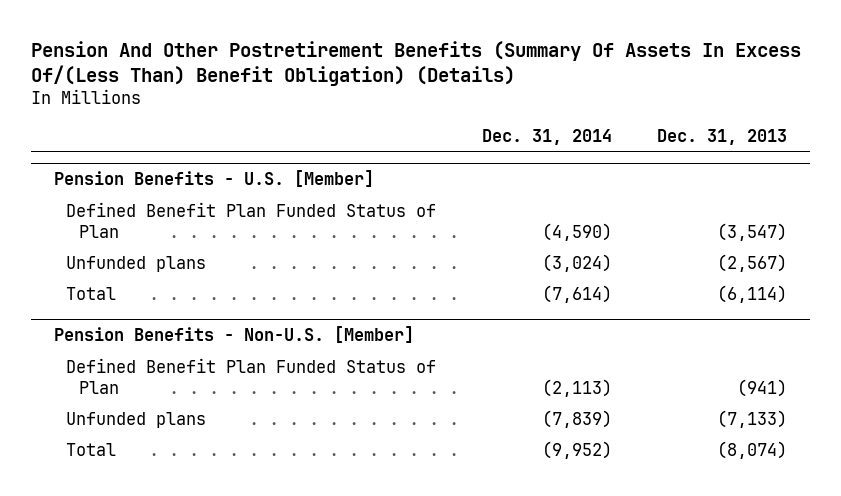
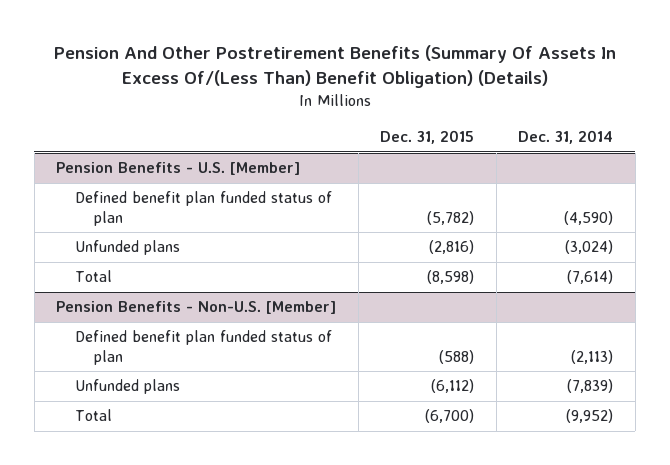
[657,129,788,146] Dec. 31, 2013 -> none
none -> [380,130,475,145] Dec. 31, 2015
[66,201,437,238] Defined Benefit Plan Funded Status of Plan -> [75,191,333,226] Defined benefit plan funded status of plan
[66,357,437,394] Defined Benefit Plan Funded Status of Plan -> [75,330,333,365] Defined benefit plan funded status of plan

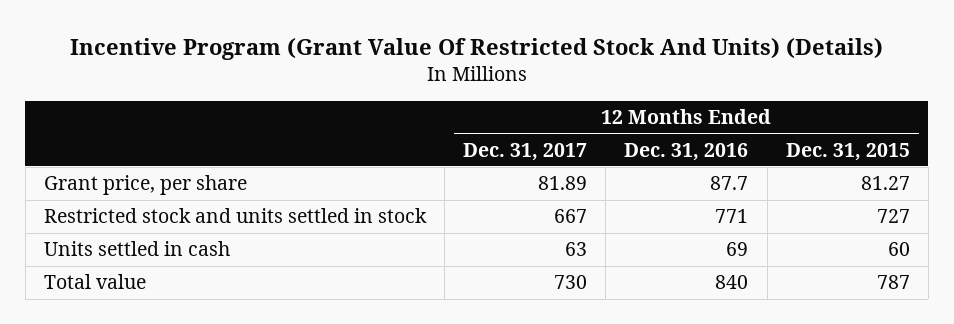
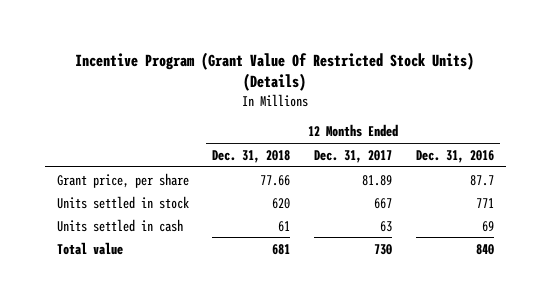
[69,38,883,61] Incentive Program (Grant Value Of Restricted Stock And Units) (Details) -> [75,51,475,92] Incentive Program (Grant Value Of Restricted Stock Units) (Details)
[785,142,910,161] Dec. 31, 2015 -> none
none -> [212,149,291,163] Dec. 31, 2018
[43,208,427,224] Restricted stock and units settled in stock -> [56,195,189,209] Units settled in stock

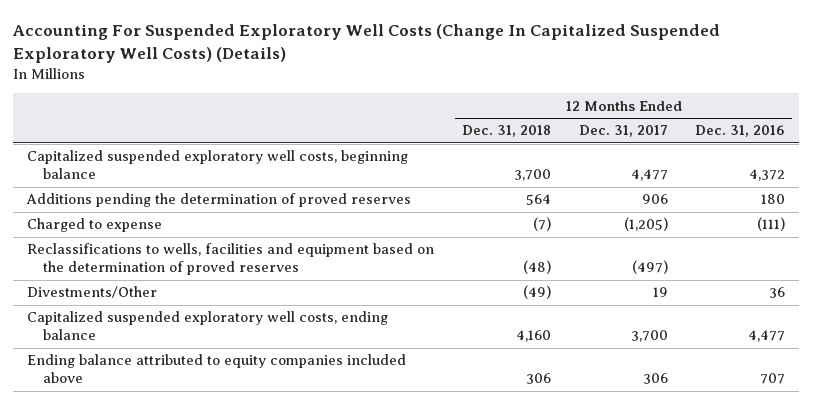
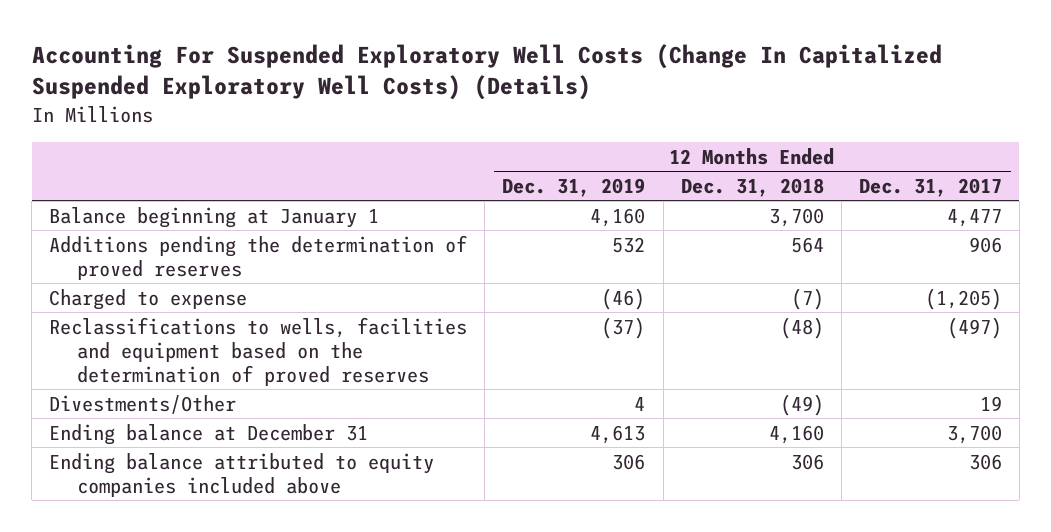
[695,125,786,138] Dec. 31, 2016 -> none
none -> [502,177,646,197] Dec. 31, 2019
[27,150,409,180] Capitalized suspended exploratory well costs, beginning balance -> [49,206,380,228] Balance beginning at January 1
[27,311,389,341] Capitalized suspended exploratory well costs, ending balance -> [49,423,369,445] Ending balance at December 31

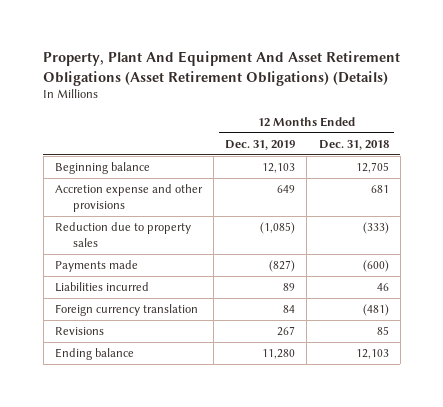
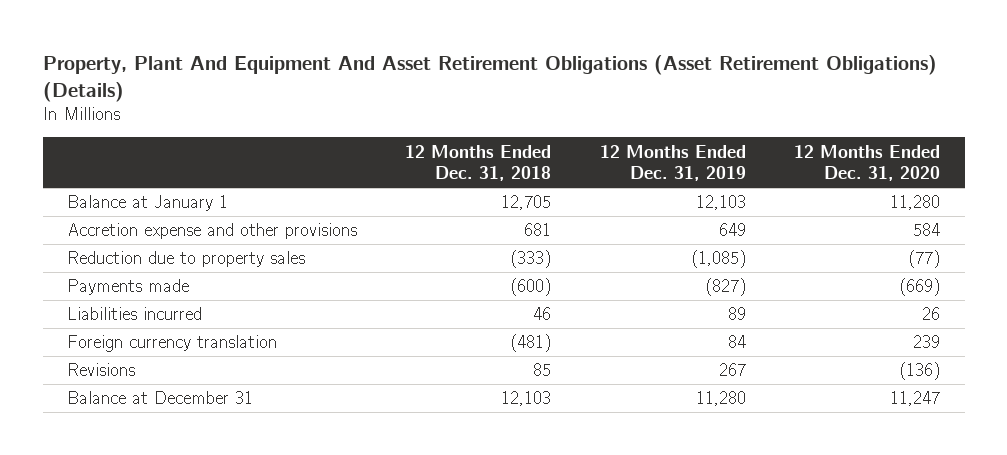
none -> [794,144,941,181] 12 Months Ended Dec. 31, 2020
[54,162,150,175] Beginning balance -> [66,195,228,212] Balance at January 1
[54,348,134,361] Ending balance -> [66,391,253,405] Balance at December 31

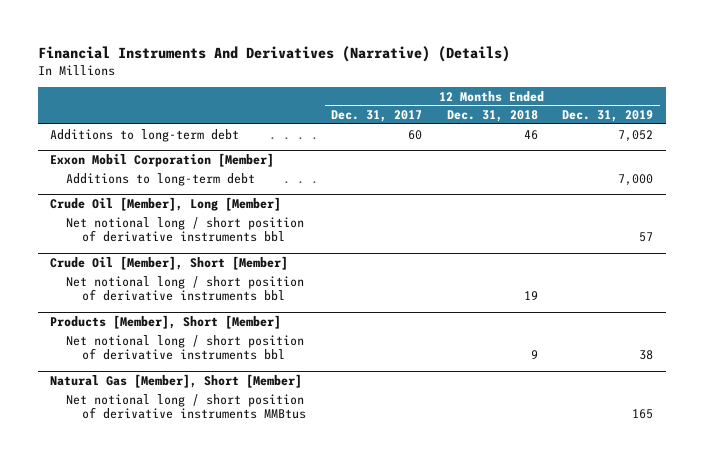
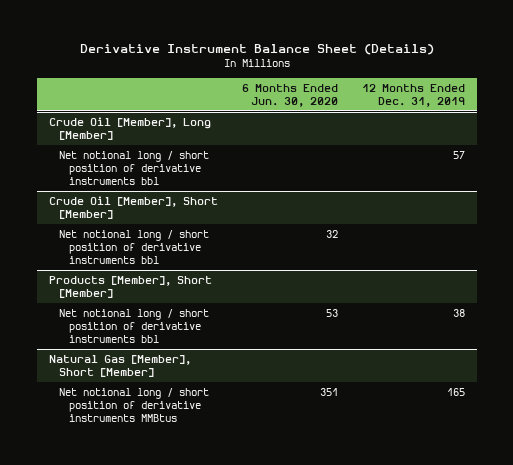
[37,45,510,62] Financial Instruments And Derivatives (Narrative) (Details) -> [79,44,434,56] Derivative Instrument Balance Sheet (Details)
[330,109,422,122] Dec. 31, 2017 -> none
[446,109,538,122] Dec. 31, 2018 -> none
none -> [241,83,338,107] 6 Months Ended Jun. 30, 2020
[50,128,240,142] Additions to long-term debt -> none
[50,152,275,167] Exxon Mobil Corporation [Member] -> none
[66,172,256,186] Additions to long-term debt -> none

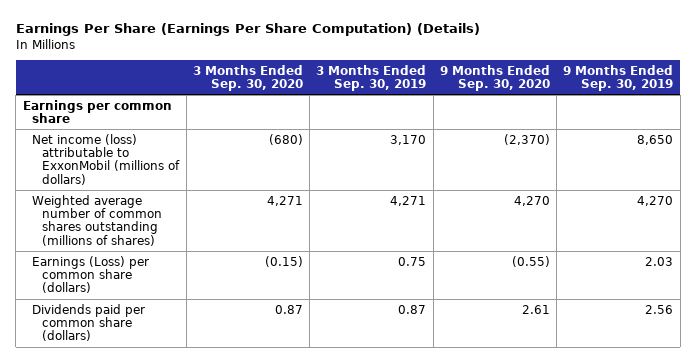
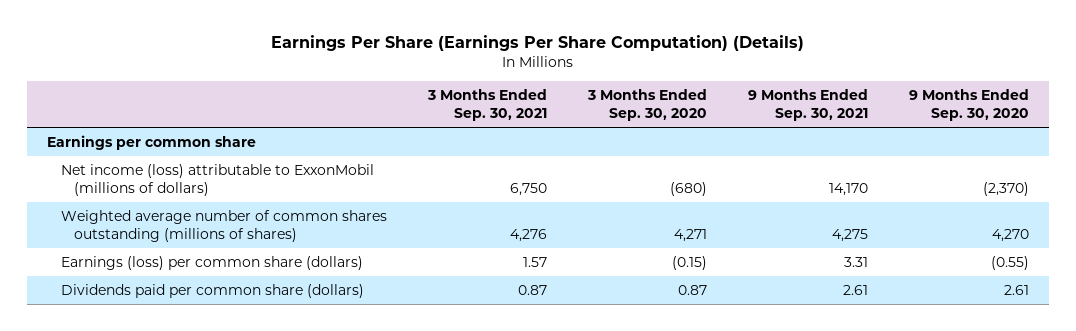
[316,64,427,92] 3 Months Ended Sep. 30, 2019 -> none
[563,64,674,92] 9 Months Ended Sep. 30, 2019 -> none
none -> [426,89,547,121] 3 Months Ended Sep. 30, 2021
none -> [747,89,868,121] 9 Months Ended Sep. 30, 2021
[32,255,150,294] Earnings (Loss) per common share (dollars) -> [60,256,363,271] Earnings (loss) per common share (dollars)

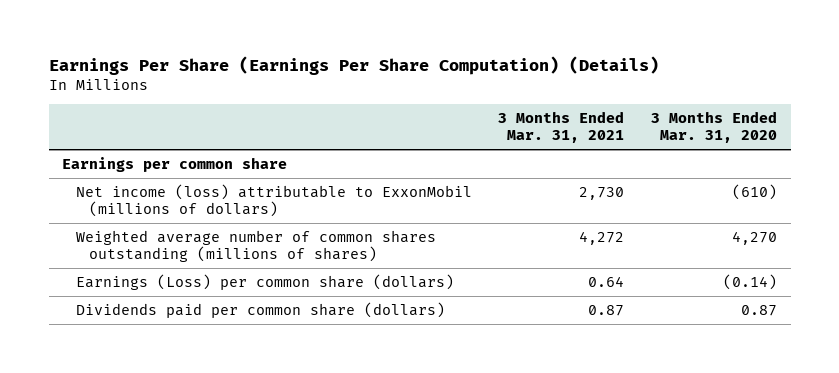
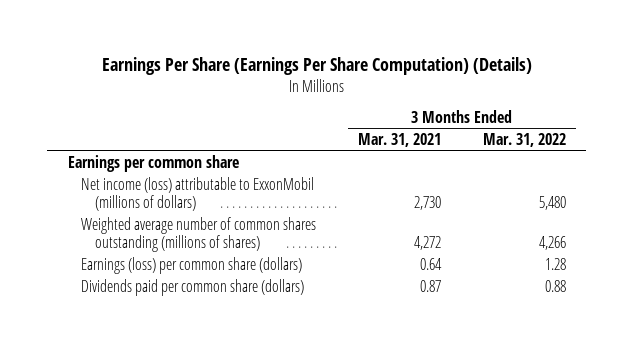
[651,111,778,144] 3 Months Ended Mar. 31, 2020 -> none
none -> [482,133,566,148] Mar. 31, 2022
[75,273,454,290] Earnings (Loss) per common share (dollars) -> [81,257,303,275] Earnings (loss) per common share (dollars)

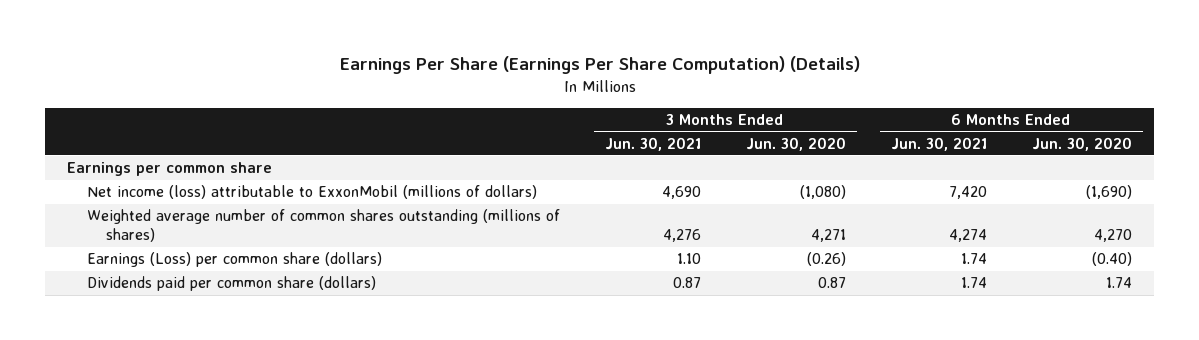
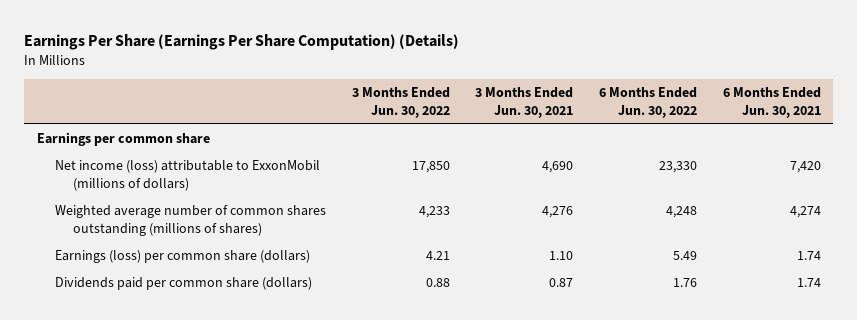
[745,136,846,151] Jun. 30, 2020 -> none
[1031,136,1132,151] Jun. 30, 2020 -> none
none -> [351,87,450,118] 3 Months Ended Jun. 30, 2022
none -> [598,87,697,118] 6 Months Ended Jun. 30, 2022
[86,252,382,268] Earnings (Loss) per common share (dollars) -> [54,250,310,264] Earnings (loss) per common share (dollars)

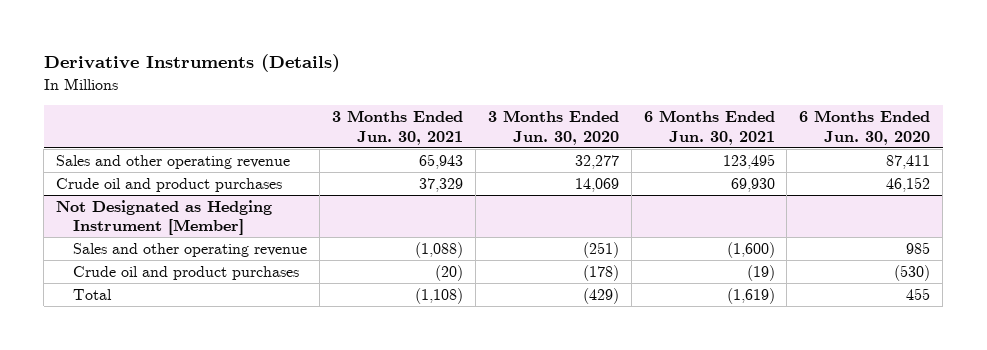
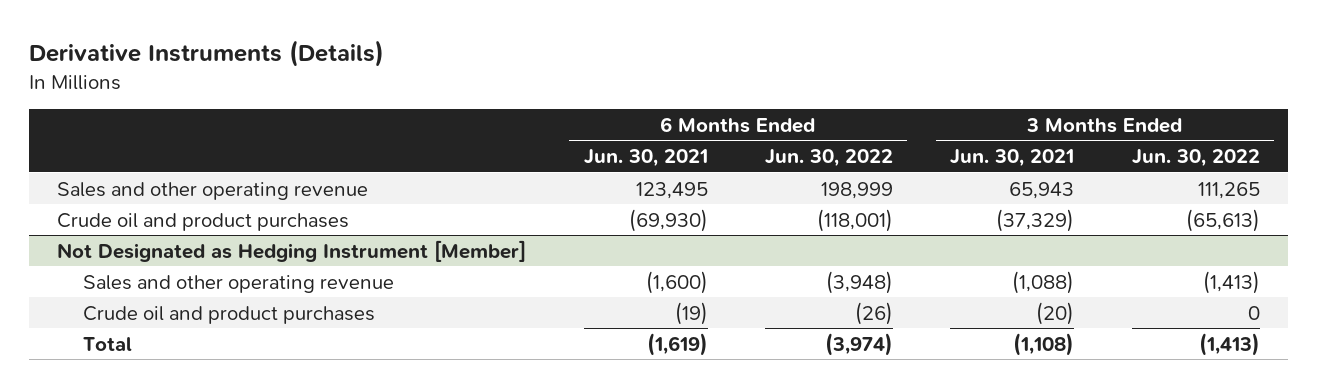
[487,110,619,145] 3 Months Ended Jun. 30, 2020 -> none
[799,110,931,145] 6 Months Ended Jun. 30, 2020 -> none
none -> [765,149,894,168] Jun. 30, 2022
none -> [1131,149,1260,168] Jun. 30, 2022
[419,177,464,192] 37,329 -> [996,208,1075,232] (37,329)
[730,177,775,192] 69,930 -> [628,208,708,232] (69,930)

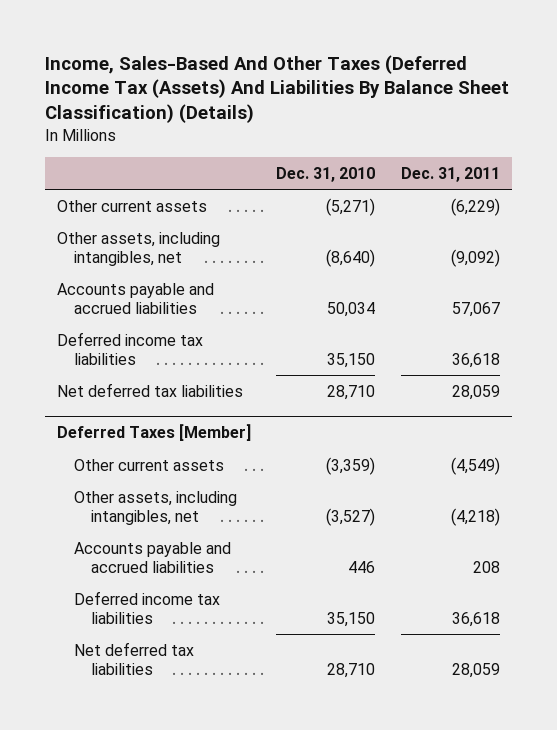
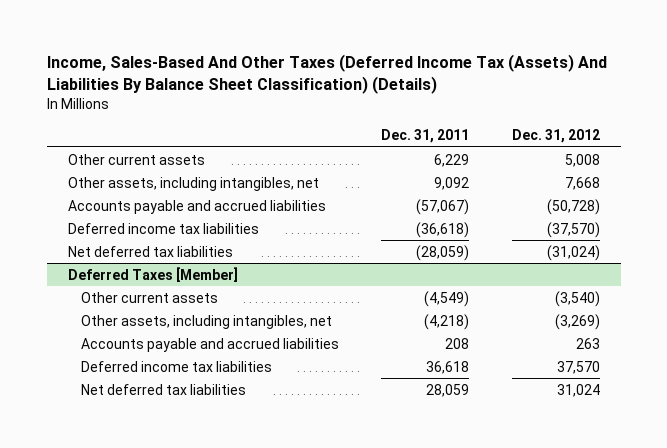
[276,166,376,182] Dec. 31, 2010 -> none
none -> [511,129,600,144] Dec. 31, 2012
[450,197,500,216] (6,229) -> [434,153,470,167] 6,229
[450,248,500,267] (9,092) -> [434,176,470,190] 9,092
[451,301,500,317] 57,067 -> [416,198,470,215] (57,067)
[451,352,500,368] 36,618 -> [416,221,470,238] (36,618)
[451,384,500,400] 28,059 -> [416,244,470,261] (28,059)

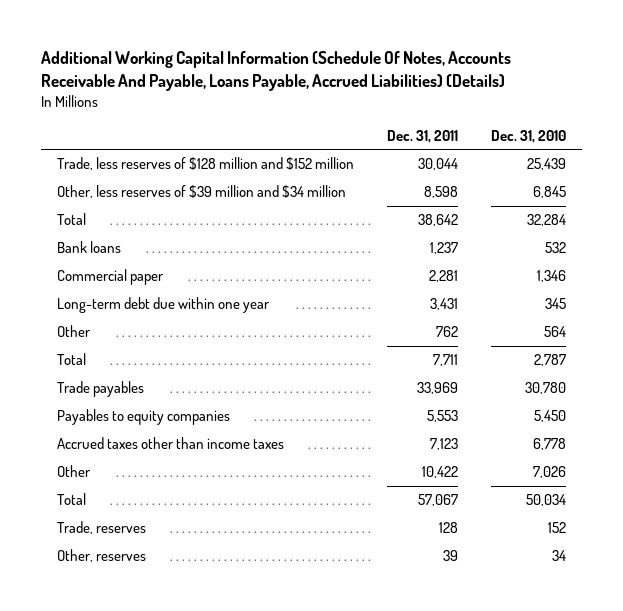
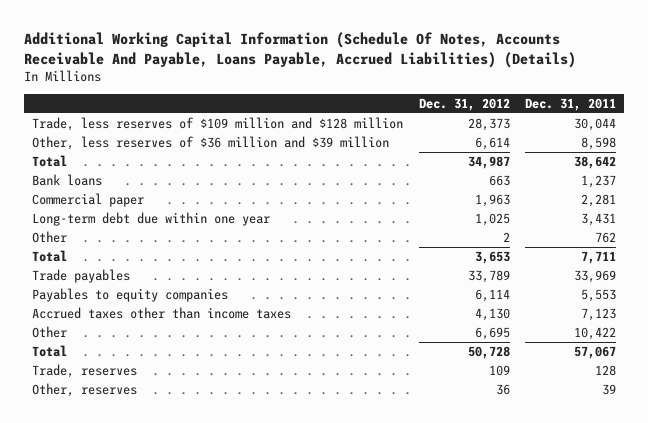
[490,129,566,143] Dec. 31, 2010 -> none
none -> [418,97,510,111] Dec. 31, 2012
[57,157,355,171] Trade, less reserves of $128 million and $152 million -> [31,117,403,132] Trade, less reserves of $109 million and $128 million
[57,185,347,199] Other, less reserves of $39 million and $34 million -> [31,136,389,151] Other, less reserves of $36 million and $39 million

